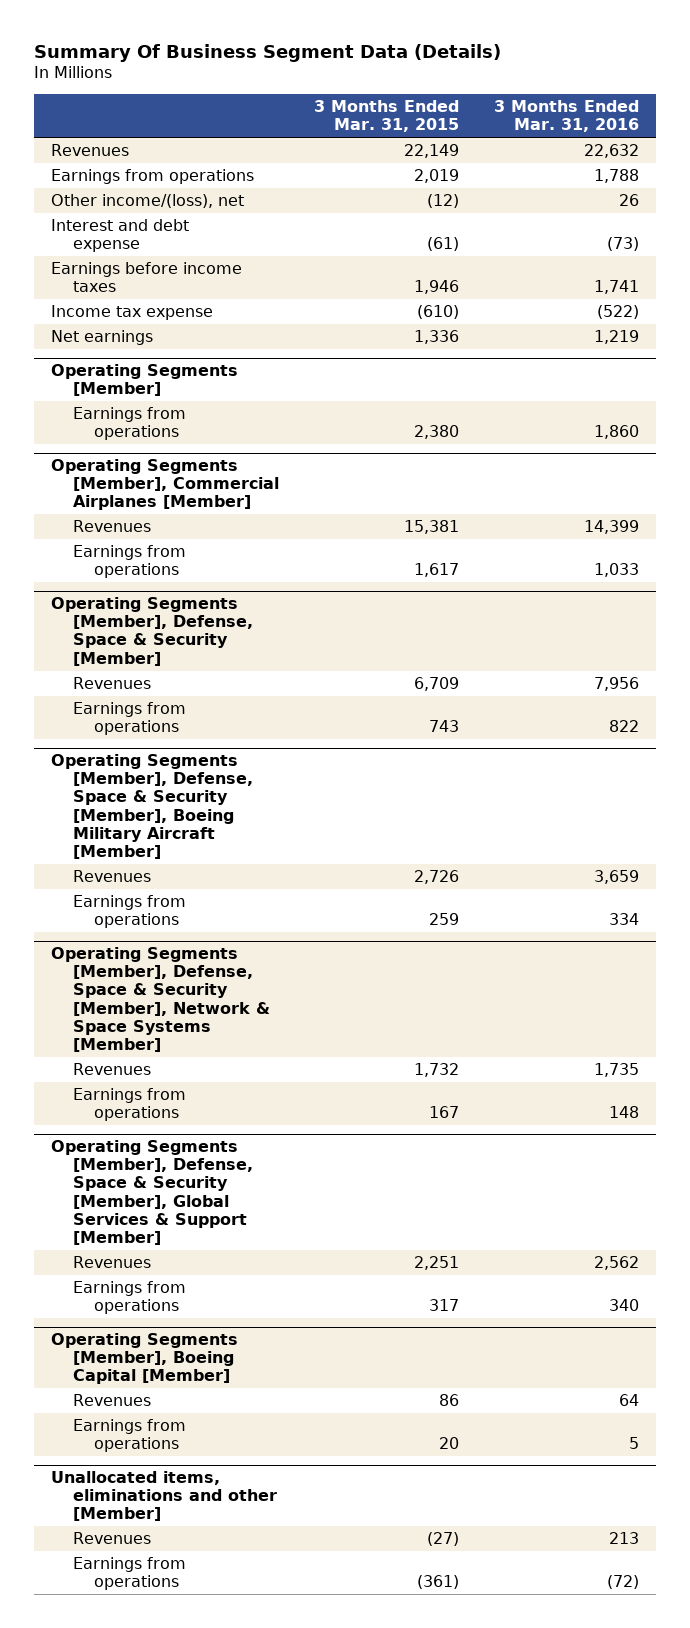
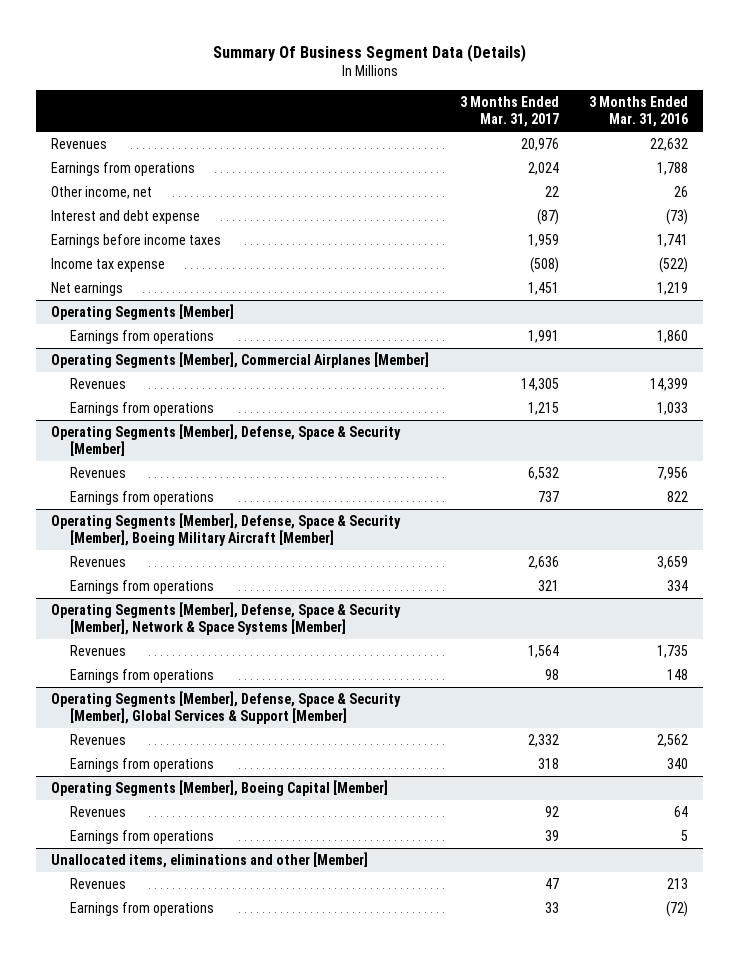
[313,99,459,133] 3 Months Ended Mar. 31, 2015 -> none
none -> [459,96,559,127] 3 Months Ended Mar. 31, 2017
[51,194,245,209] Other income/(loss), net -> [51,185,153,199] Other income, net

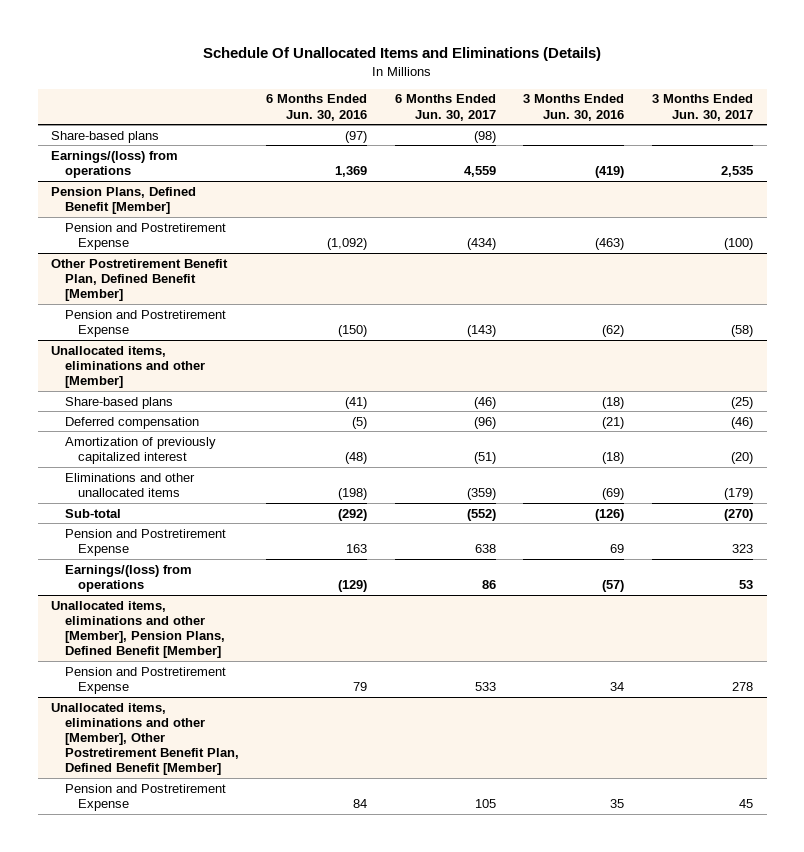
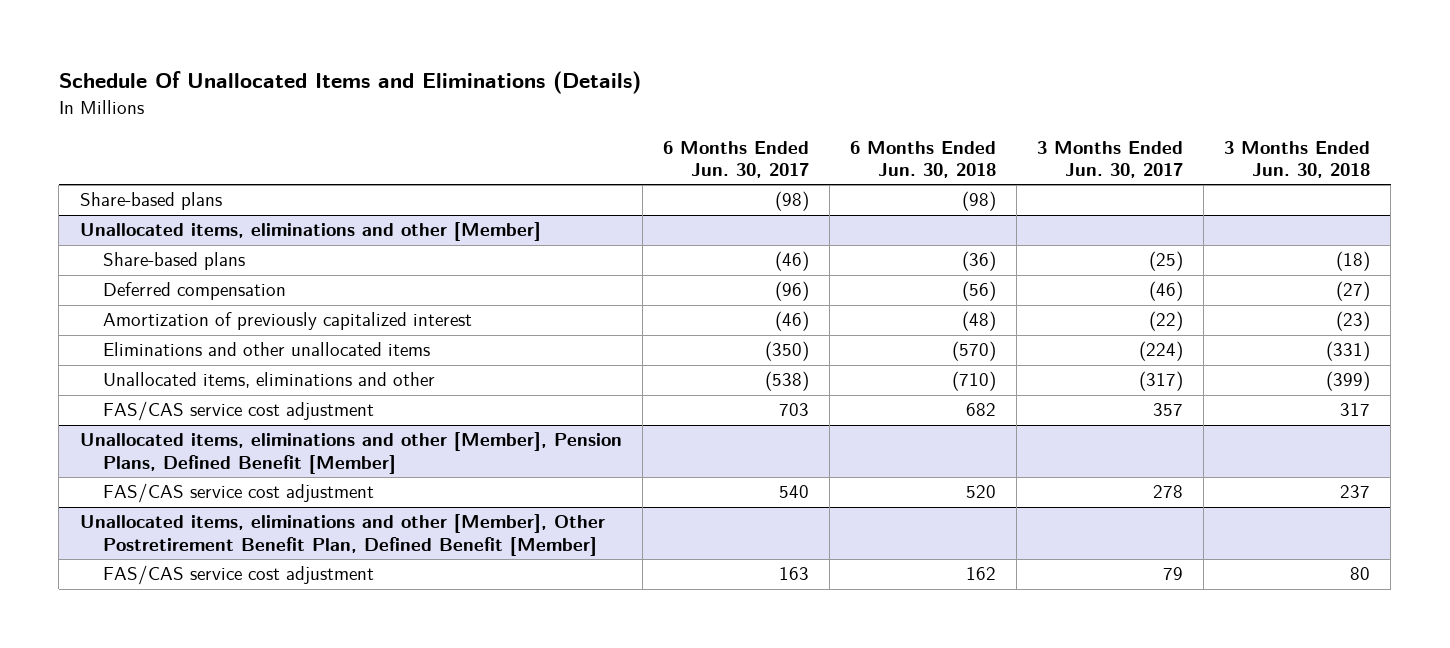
[266,94,368,121] 6 Months Ended Jun. 30, 2016 -> none
[523,94,625,121] 3 Months Ended Jun. 30, 2016 -> none
none -> [849,140,996,179] 6 Months Ended Jun. 30, 2018
none -> [1224,140,1371,179] 3 Months Ended Jun. 30, 2018
[51,150,179,178] Earnings/(loss) from operations -> none
[51,186,197,214] Pension Plans, Defined Benefit [Member] -> none
[64,222,226,250] Pension and Postretirement Expense -> none
[51,258,229,302] Other Postretirement Benefit Plan, Defined Benefit [Member] -> none
[64,309,226,337] Pension and Postretirement Expense -> none
[64,508,121,518] Sub-total -> none
[64,528,226,556] Pension and Postretirement Expense -> none
[64,564,192,592] Earnings/(loss) from operations -> none
[473,451,496,464] (51) -> [774,311,809,332] (46)
[730,451,753,464] (20) -> [1148,311,1183,332] (22)
[466,487,496,500] (359) -> [764,341,809,362] (350)
[723,487,753,500] (179) -> [1138,341,1183,362] (224)
none -> [102,372,435,389] Unallocated items, eliminations and other
none -> [102,401,374,422] FAS/CAS service cost adjustment
[64,666,226,694] Pension and Postretirement Expense -> none
none -> [102,483,374,504] FAS/CAS service cost adjustment
[64,783,226,811] Pension and Postretirement Expense -> none
none -> [102,565,374,586] FAS/CAS service cost adjustment

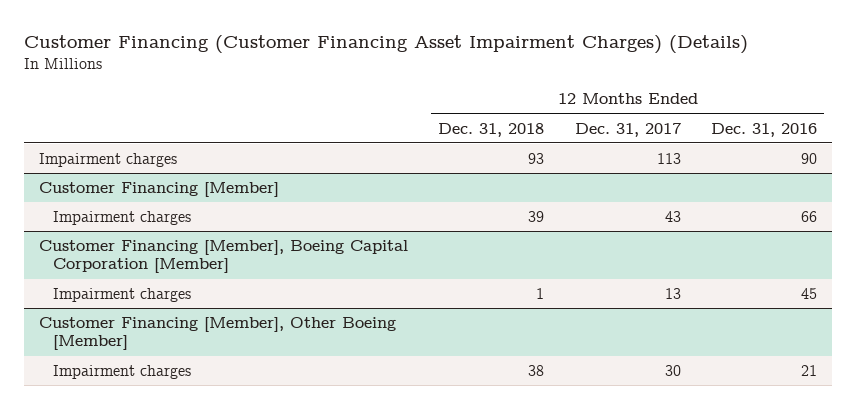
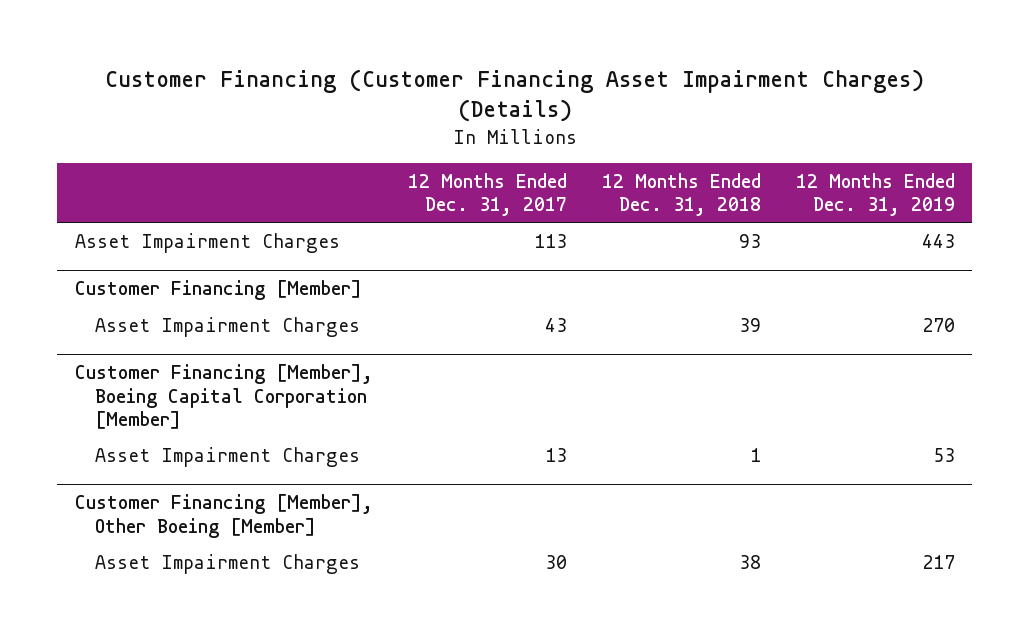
[710,122,817,137] Dec. 31, 2016 -> none
none -> [795,172,955,217] 12 Months Ended Dec. 31, 2019
[39,152,178,167] Impairment charges -> [74,232,340,253] Asset Impairment Charges
[53,210,192,225] Impairment charges -> [95,316,361,337] Asset Impairment Charges
[53,287,192,302] Impairment charges -> [95,446,361,467] Asset Impairment Charges
[53,364,192,379] Impairment charges -> [95,553,361,574] Asset Impairment Charges

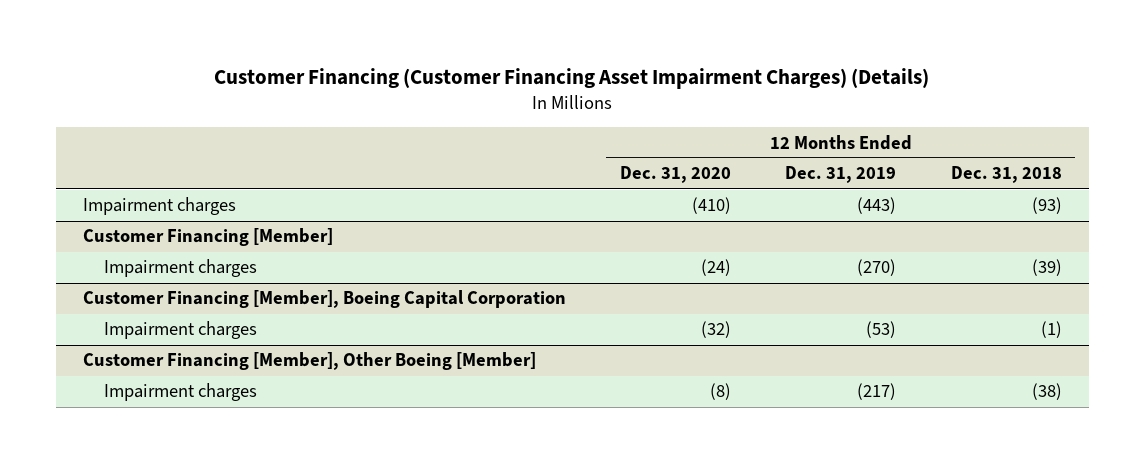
[407,172,567,217] 12 Months Ended Dec. 31, 2017 -> none
none -> [620,166,732,184] Dec. 31, 2020
[74,232,340,253] Asset Impairment Charges -> [82,197,236,216] Impairment charges
[738,233,761,248] 93 -> [1031,197,1062,215] (93)
[921,233,955,248] 443 -> [857,197,897,215] (443)
[95,316,361,337] Asset Impairment Charges -> [103,259,257,278] Impairment charges
[738,317,761,332] 39 -> [1031,259,1062,277] (39)
[921,317,955,332] 270 -> [857,259,897,277] (270)
[74,364,373,430] Customer Financing [Member], Boeing Capital Corporation [Member] -> [82,290,566,309] Customer Financing [Member], Boeing Capital Corporation
[95,446,361,467] Asset Impairment Charges -> [103,321,257,340] Impairment charges
[749,447,761,462] 1 -> [1040,321,1062,339] (1)
[932,447,955,462] 53 -> [866,321,897,339] (53)
[95,553,361,574] Asset Impairment Charges -> [103,383,257,402] Impairment charges
[738,554,761,569] 38 -> [1031,383,1062,401] (38)
[921,554,955,569] 217 -> [857,383,897,401] (217)

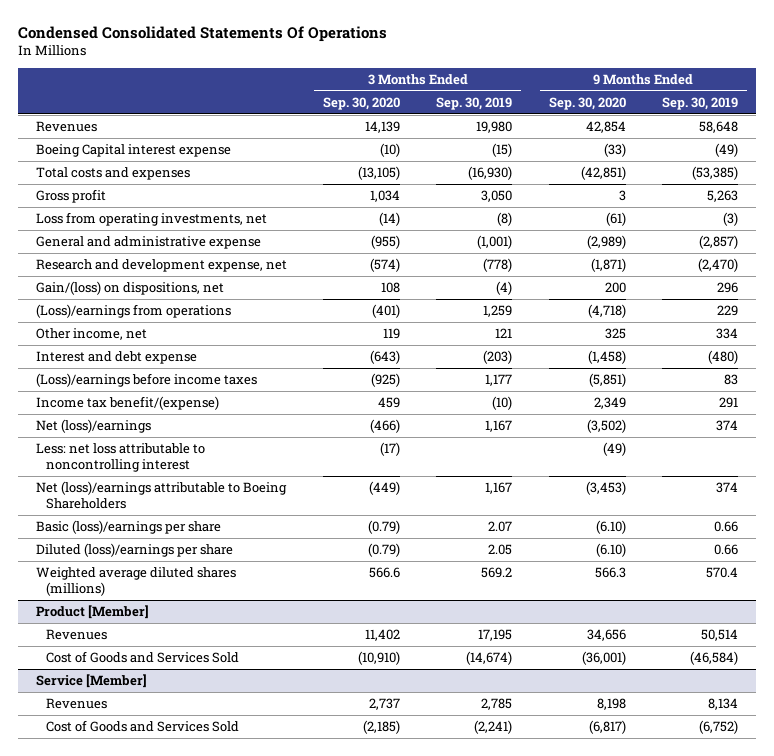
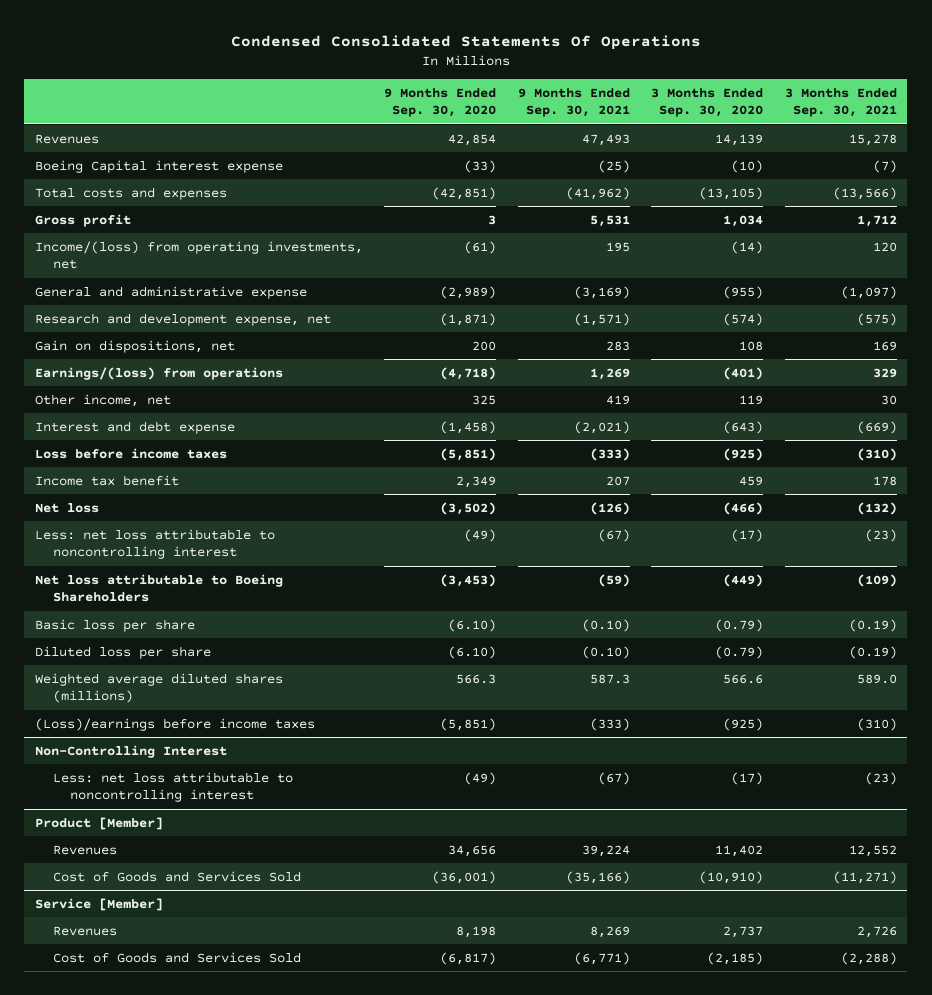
[436,96,513,110] Sep. 30, 2019 -> none
[661,96,738,110] Sep. 30, 2019 -> none
none -> [517,87,630,118] 9 Months Ended Sep. 30, 2021
none -> [784,87,897,118] 3 Months Ended Sep. 30, 2021
[35,212,267,227] Loss from operating investments, net -> [35,240,364,270] Income/(loss) from operating investments, net
[35,281,224,296] Gain/(loss) on dispositions, net -> [35,339,236,353] Gain on dispositions, net
[35,304,231,319] (Loss)/earnings from operations -> [35,366,284,380] Earnings/(loss) from operations
none -> [35,447,228,459] Loss before income taxes
[35,396,219,411] Income tax benefit/(expense) -> [35,474,180,486] Income tax benefit
[35,419,151,434] Net (loss)/earnings -> [35,502,100,513] Net loss
[35,481,287,509] Net (loss)/earnings attributable to Boeing Shareholders -> [35,573,284,603] Net loss attributable to Boeing Shareholders
[35,520,221,535] Basic (loss)/earnings per share -> [35,618,196,632] Basic loss per share
[35,543,233,558] Diluted (loss)/earnings per share -> [35,645,212,659] Diluted loss per share
[35,373,257,388] (Loss)/earnings before income taxes -> [35,717,316,731] (Loss)/earnings before income taxes
none -> [35,744,228,758] Non-Controlling Interest
none -> [52,771,293,803] Less: net loss attributable to noncontrolling interest

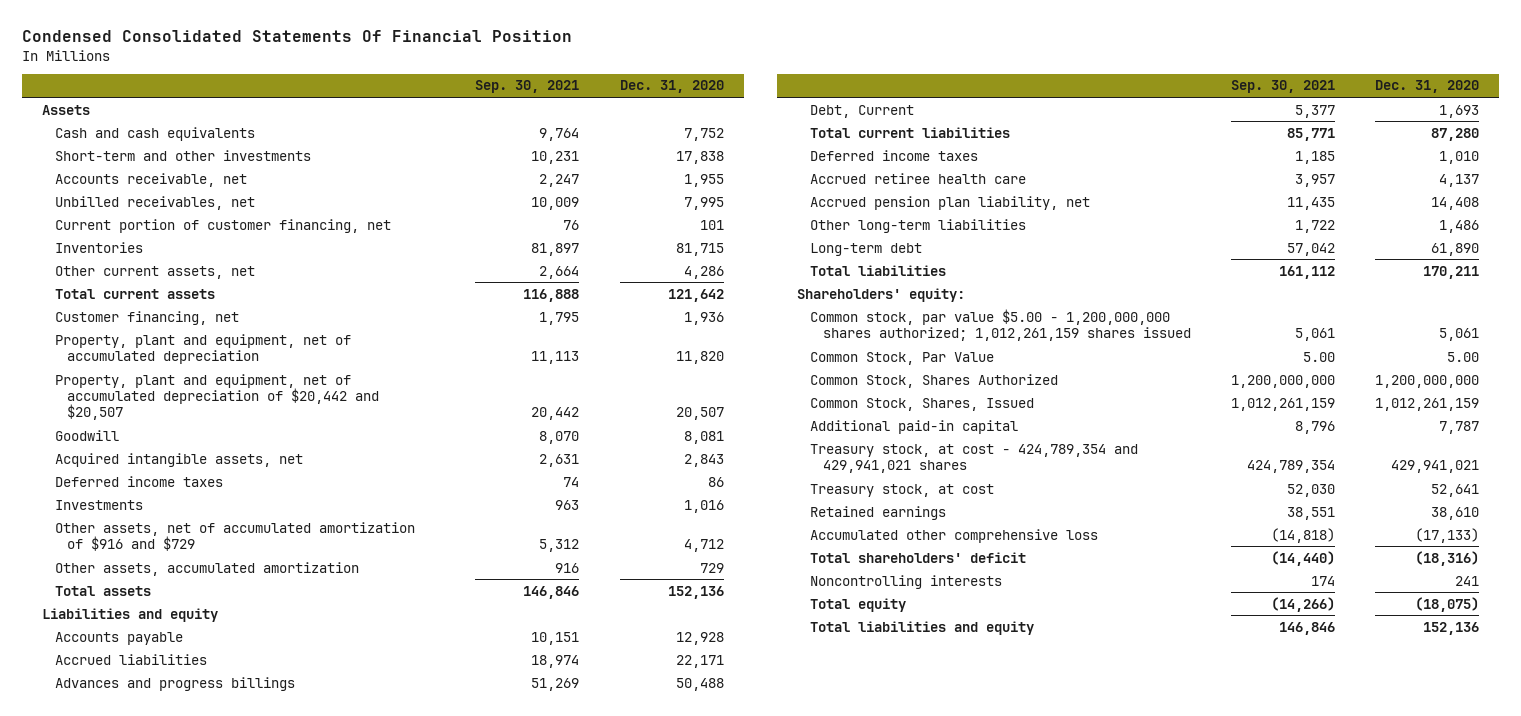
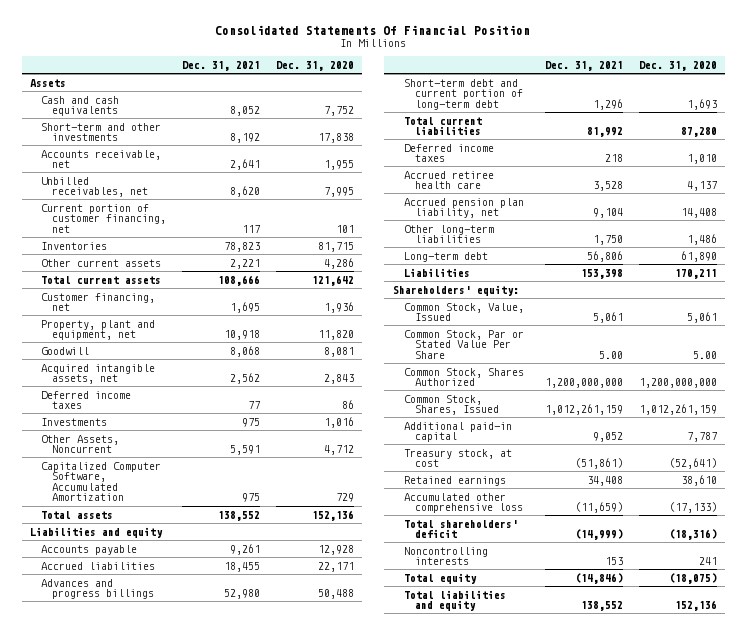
[21,30,572,43] Condensed Consolidated Statements Of Financial Position -> [215,25,531,36] Consolidated Statements Of Financial Position
[475,80,580,94] Sep. 30, 2021 -> none
none -> [182,60,261,71] Dec. 31, 2021
[54,265,255,279] Other current assets, net -> [41,258,162,267] Other current assets
[54,373,380,421] Property, plant and equipment, net of accumulated depreciation of $20,442 and $20,507 -> none
[54,333,351,365] Property, plant and equipment, net of accumulated depreciation -> [41,319,156,341] Property, plant and equipment, net
[54,521,415,552] Other assets, net of accumulated amortization of $916 and $729 -> [41,434,120,454] Other Assets, Noncurrent
[54,561,359,576] Other assets, accumulated amortization -> [41,461,162,502] Capitalized Computer Software, Accumulated Amortization
[809,104,914,118] Debt, Current -> [403,78,523,110] Short-term debt and current portion of long-term debt
[809,264,946,276] Total liabilities -> [403,267,470,277] Liabilities
[809,308,1191,342] Common stock, par value $5.00 - 1,200,000,000 shares authorized; 1,012,261,159 shares issued -> [403,302,524,322] Common Stock, Value, Issued
[809,351,994,365] Common Stock, Par Value -> [403,329,524,359] Common Stock, Par or Stated Value Per Share
[809,443,1138,474] Treasury stock, at cost - 424,789,354 and 429,941,021 shares -> none
[1430,483,1479,497] 52,641 -> [669,458,718,470] (52,641)

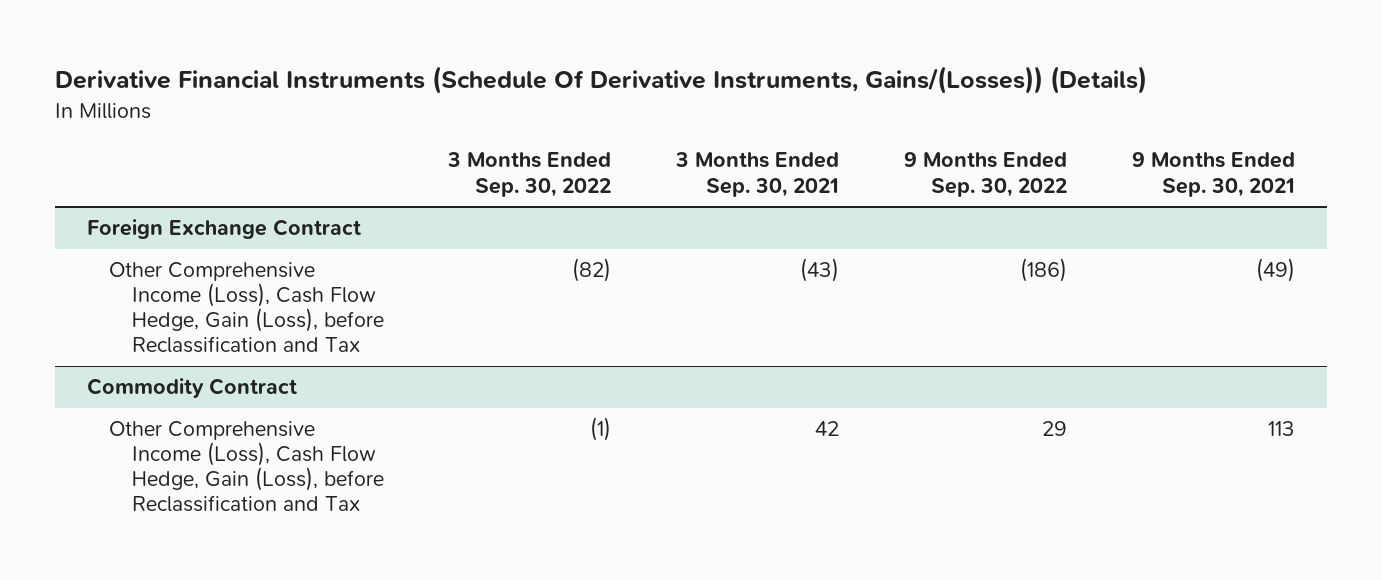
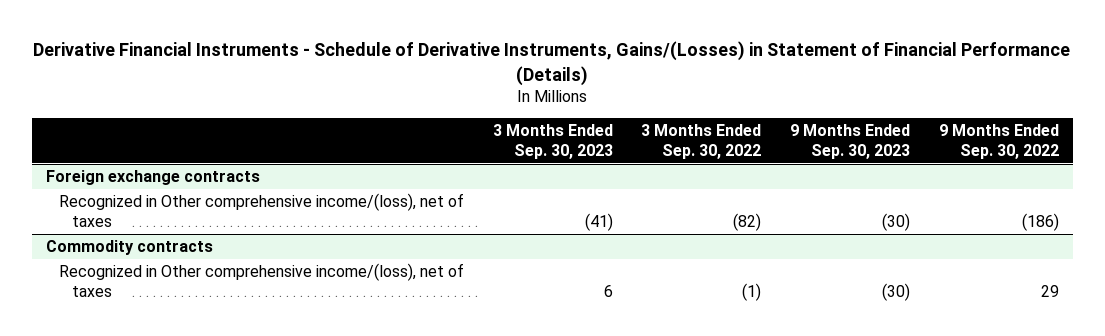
[54,66,1147,95] Derivative Financial Instruments (Schedule Of Derivative Instruments, Gains/(Losses)) (Details) -> [33,41,1071,86] Derivative Financial Instruments - Schedule of Derivative Instruments, Gains/(Losses) in Statement of Financial Performance (Details)
[675,152,840,197] 3 Months Ended Sep. 30, 2021 -> none
[1131,152,1295,197] 9 Months Ended Sep. 30, 2021 -> none
none -> [492,123,613,159] 3 Months Ended Sep. 30, 2023
none -> [790,123,911,159] 9 Months Ended Sep. 30, 2023
[87,219,362,240] Foreign Exchange Contract -> [45,170,260,186] Foreign exchange contracts
[109,262,384,354] Other Comprehensive Income (Loss), Cash Flow Hedge, Gain (Loss), before Reclassification and Tax -> [59,193,465,228] Recognized in Other comprehensive income/(loss), net of taxes
[87,378,298,399] Commodity Contract -> [45,240,213,256] Commodity contracts
[109,421,384,513] Other Comprehensive Income (Loss), Cash Flow Hedge, Gain (Loss), before Reclassification and Tax -> [59,263,465,298] Recognized in Other comprehensive income/(loss), net of taxes

